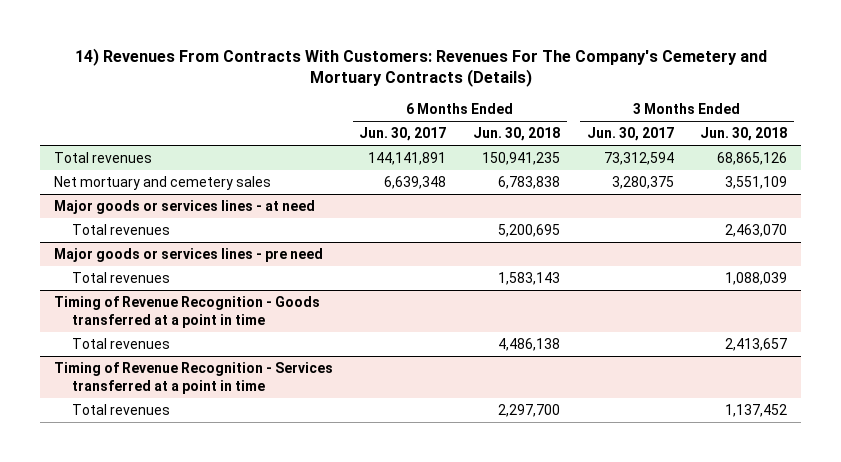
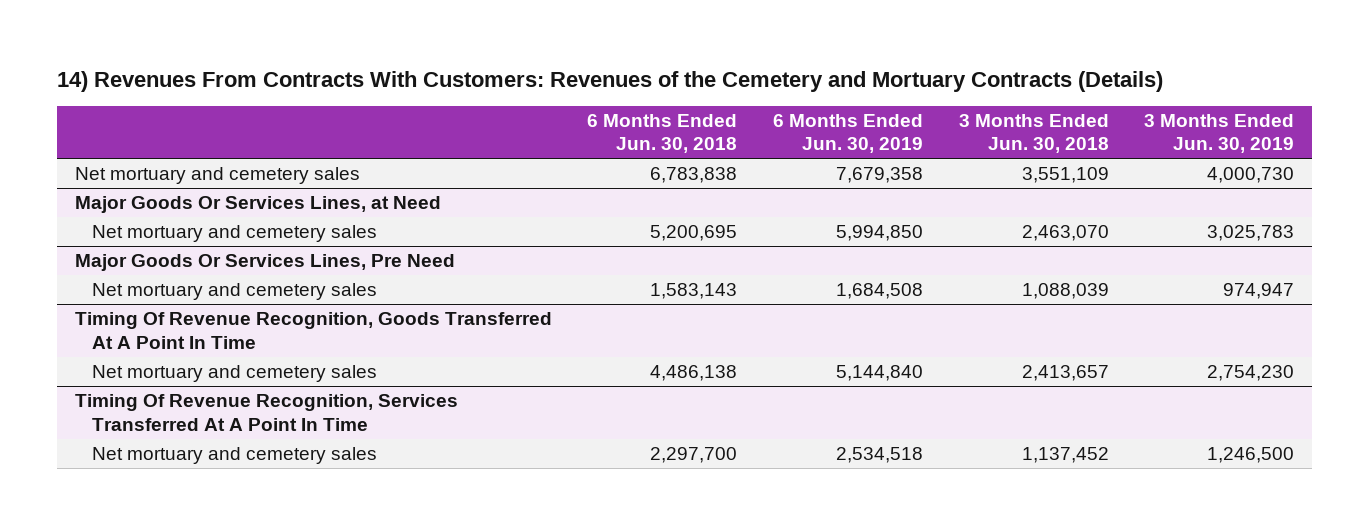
[74,47,767,88] 14) Revenues From Contracts With Customers: Revenues For The Company's Cemetery and Mortuary Contracts (Details) -> [57,70,1164,92] 14) Revenues From Contracts With Customers: Revenues of the Cemetery and Mortuary Contracts (Details)
[359,127,447,142] Jun. 30, 2017 -> none
[586,127,674,142] Jun. 30, 2017 -> none
none -> [773,113,924,154] 6 Months Ended Jun. 30, 2019
none -> [1144,113,1295,154] 3 Months Ended Jun. 30, 2019
[53,152,152,164] Total revenues -> none
[53,200,315,215] Major goods or services lines - at need -> [74,196,441,214] Major Goods Or Services Lines, at Need
[71,224,170,236] Total revenues -> [91,225,377,243] Net mortuary and cemetery sales
[53,248,323,263] Major goods or services lines - pre need -> [74,254,455,272] Major Goods Or Services Lines, Pre Need
[71,272,170,284] Total revenues -> [91,283,377,301] Net mortuary and cemetery sales
[53,296,320,328] Timing of Revenue Recognition - Goods transferred at a point in time -> [74,312,552,349] Timing Of Revenue Recognition, Goods Transferred At A Point In Time
[71,338,170,350] Total revenues -> [91,365,377,383] Net mortuary and cemetery sales
[53,362,333,394] Timing of Revenue Recognition - Services transferred at a point in time -> [74,394,458,431] Timing Of Revenue Recognition, Services Transferred At A Point In Time
[71,404,170,416] Total revenues -> [91,447,377,465] Net mortuary and cemetery sales

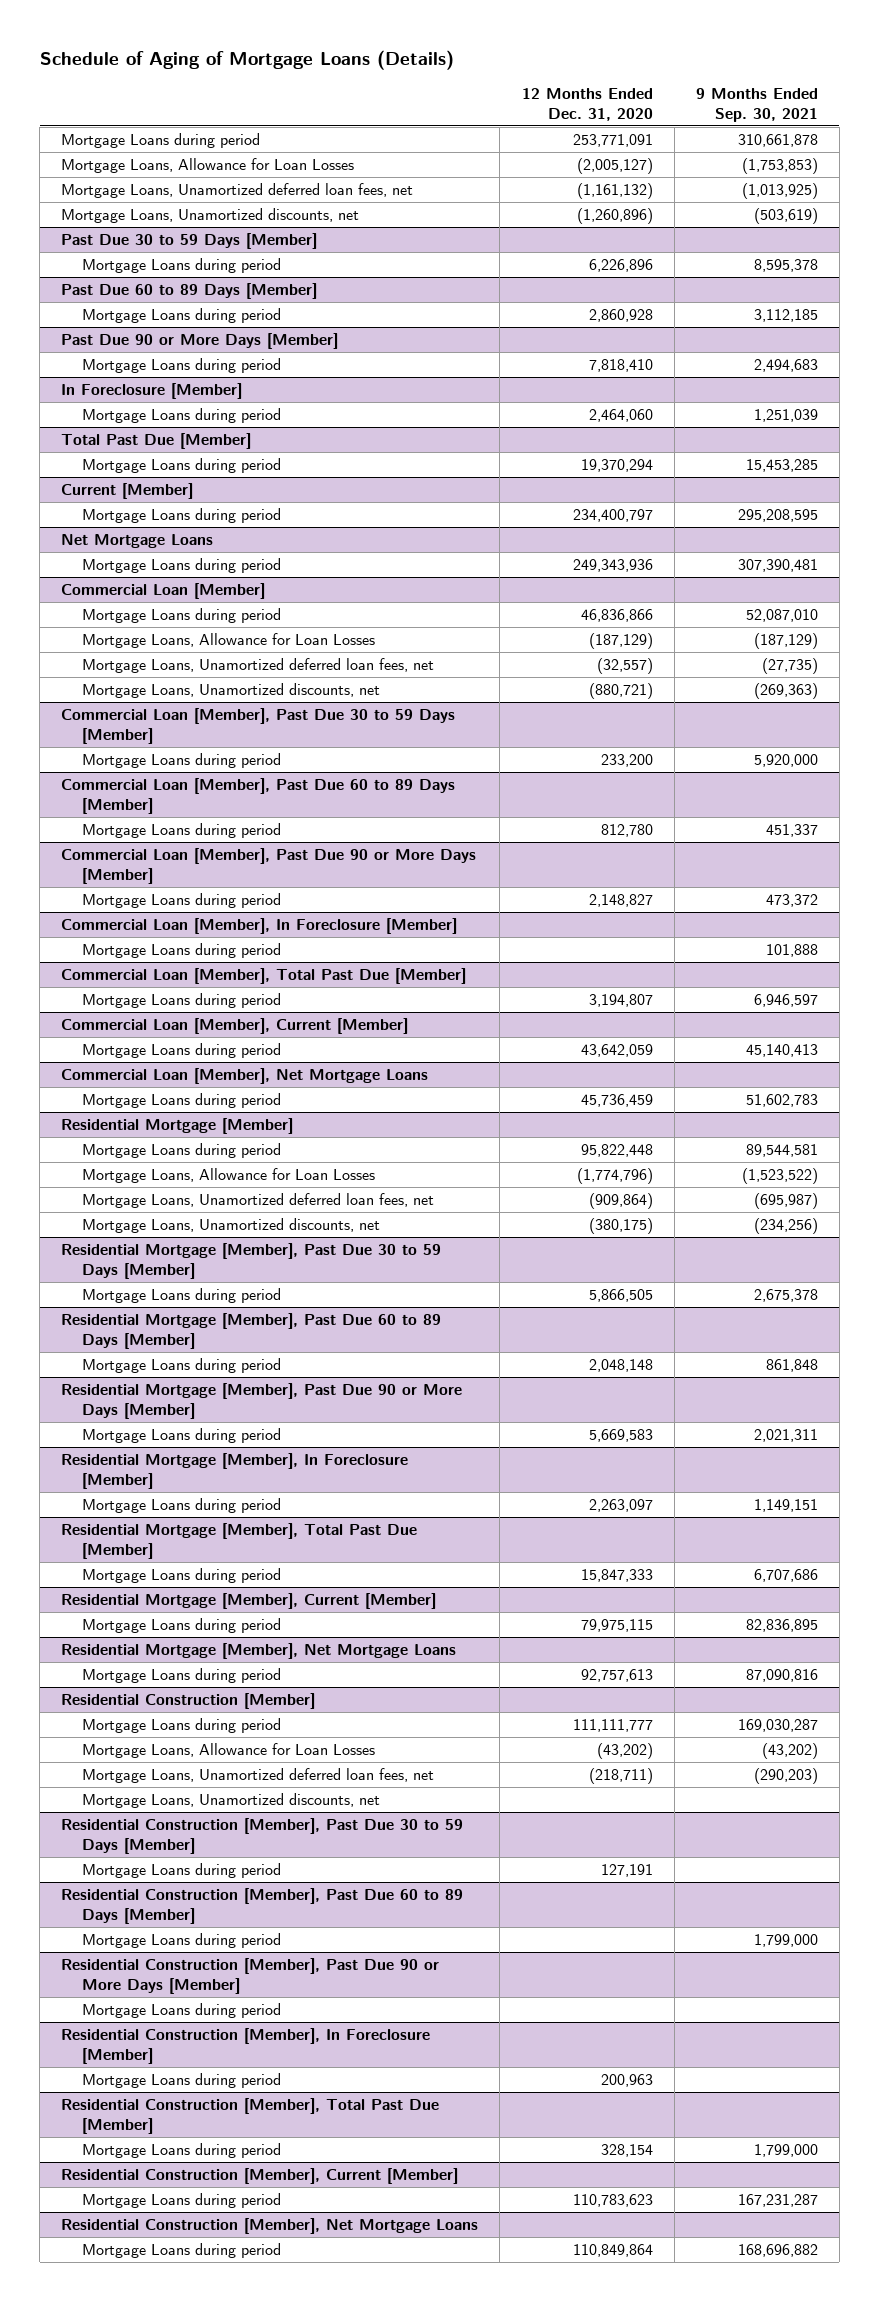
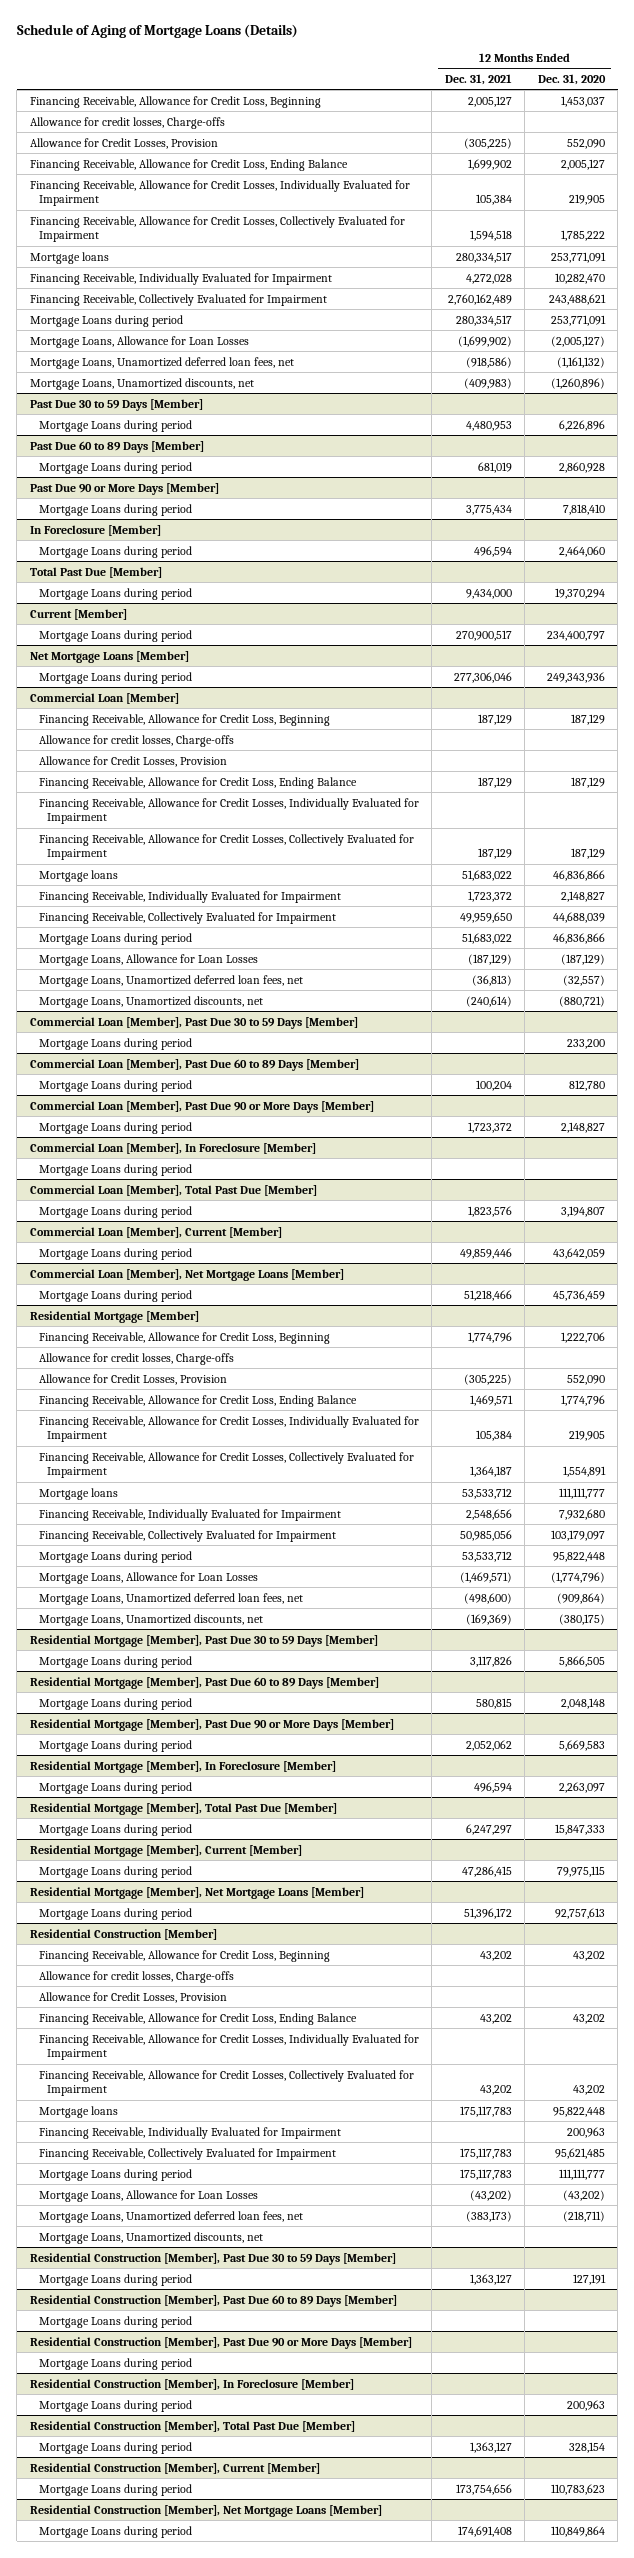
[695,87,818,123] 9 Months Ended Sep. 30, 2021 -> none
none -> [444,73,512,85] Dec. 31, 2021
none -> [29,95,321,108] Financing Receivable, Allowance for Credit Loss, Beginning
none -> [29,116,225,129] Allowance for credit losses, Charge-offs
none -> [29,137,218,149] Allowance for Credit Losses, Provision
none -> [29,158,348,171] Financing Receivable, Allowance for Credit Loss, Ending Balance
none -> [29,179,410,207] Financing Receivable, Allowance for Credit Losses, Individually Evaluated for Impairment
none -> [29,215,405,243] Financing Receivable, Allowance for Credit Losses, Collectively Evaluated for Impairment
none -> [29,251,109,264] Mortgage loans
none -> [29,272,332,285] Financing Receivable, Individually Evaluated for Impairment
none -> [29,293,327,306] Financing Receivable, Collectively Evaluated for Impairment
[61,533,214,548] Net Mortgage Loans -> [29,650,189,663] Net Mortgage Loans [Member]
none -> [38,713,330,726] Financing Receivable, Allowance for Credit Loss, Beginning
none -> [38,734,234,747] Allowance for credit losses, Charge-offs
none -> [38,755,227,767] Allowance for Credit Losses, Provision
none -> [38,776,357,789] Financing Receivable, Allowance for Credit Loss, Ending Balance
none -> [38,797,419,825] Financing Receivable, Allowance for Credit Losses, Individually Evaluated for Impairment
none -> [38,833,414,861] Financing Receivable, Allowance for Credit Losses, Collectively Evaluated for Impairment
none -> [38,869,118,882] Mortgage loans
none -> [38,890,341,903] Financing Receivable, Individually Evaluated for Impairment
none -> [38,911,336,924] Financing Receivable, Collectively Evaluated for Impairment
[61,1067,429,1084] Commercial Loan [Member], Net Mortgage Loans -> [29,1268,344,1281] Commercial Loan [Member], Net Mortgage Loans [Member]
none -> [38,1331,330,1344] Financing Receivable, Allowance for Credit Loss, Beginning
none -> [38,1352,234,1365] Allowance for credit losses, Charge-offs
none -> [38,1373,227,1385] Allowance for Credit Losses, Provision
none -> [38,1394,357,1407] Financing Receivable, Allowance for Credit Loss, Ending Balance
none -> [38,1415,419,1443] Financing Receivable, Allowance for Credit Losses, Individually Evaluated for Impairment
none -> [38,1451,414,1479] Financing Receivable, Allowance for Credit Losses, Collectively Evaluated for Impairment
none -> [38,1487,118,1500] Mortgage loans
none -> [38,1508,341,1521] Financing Receivable, Individually Evaluated for Impairment
none -> [38,1529,336,1542] Financing Receivable, Collectively Evaluated for Impairment
[61,1642,457,1659] Residential Mortgage [Member], Net Mortgage Loans -> [29,1886,364,1899] Residential Mortgage [Member], Net Mortgage Loans [Member]
none -> [38,1949,330,1962] Financing Receivable, Allowance for Credit Loss, Beginning
none -> [38,1970,234,1983] Allowance for credit losses, Charge-offs
none -> [38,1991,227,2003] Allowance for Credit Losses, Provision
none -> [38,2012,357,2025] Financing Receivable, Allowance for Credit Loss, Ending Balance
none -> [38,2033,419,2061] Financing Receivable, Allowance for Credit Losses, Individually Evaluated for Impairment
none -> [38,2069,414,2097] Financing Receivable, Allowance for Credit Losses, Collectively Evaluated for Impairment
none -> [38,2105,118,2118] Mortgage loans
none -> [38,2126,341,2139] Financing Receivable, Individually Evaluated for Impairment
none -> [38,2147,336,2160] Financing Receivable, Collectively Evaluated for Impairment
[61,2217,479,2234] Residential Construction [Member], Net Mortgage Loans -> [29,2504,382,2517] Residential Construction [Member], Net Mortgage Loans [Member]

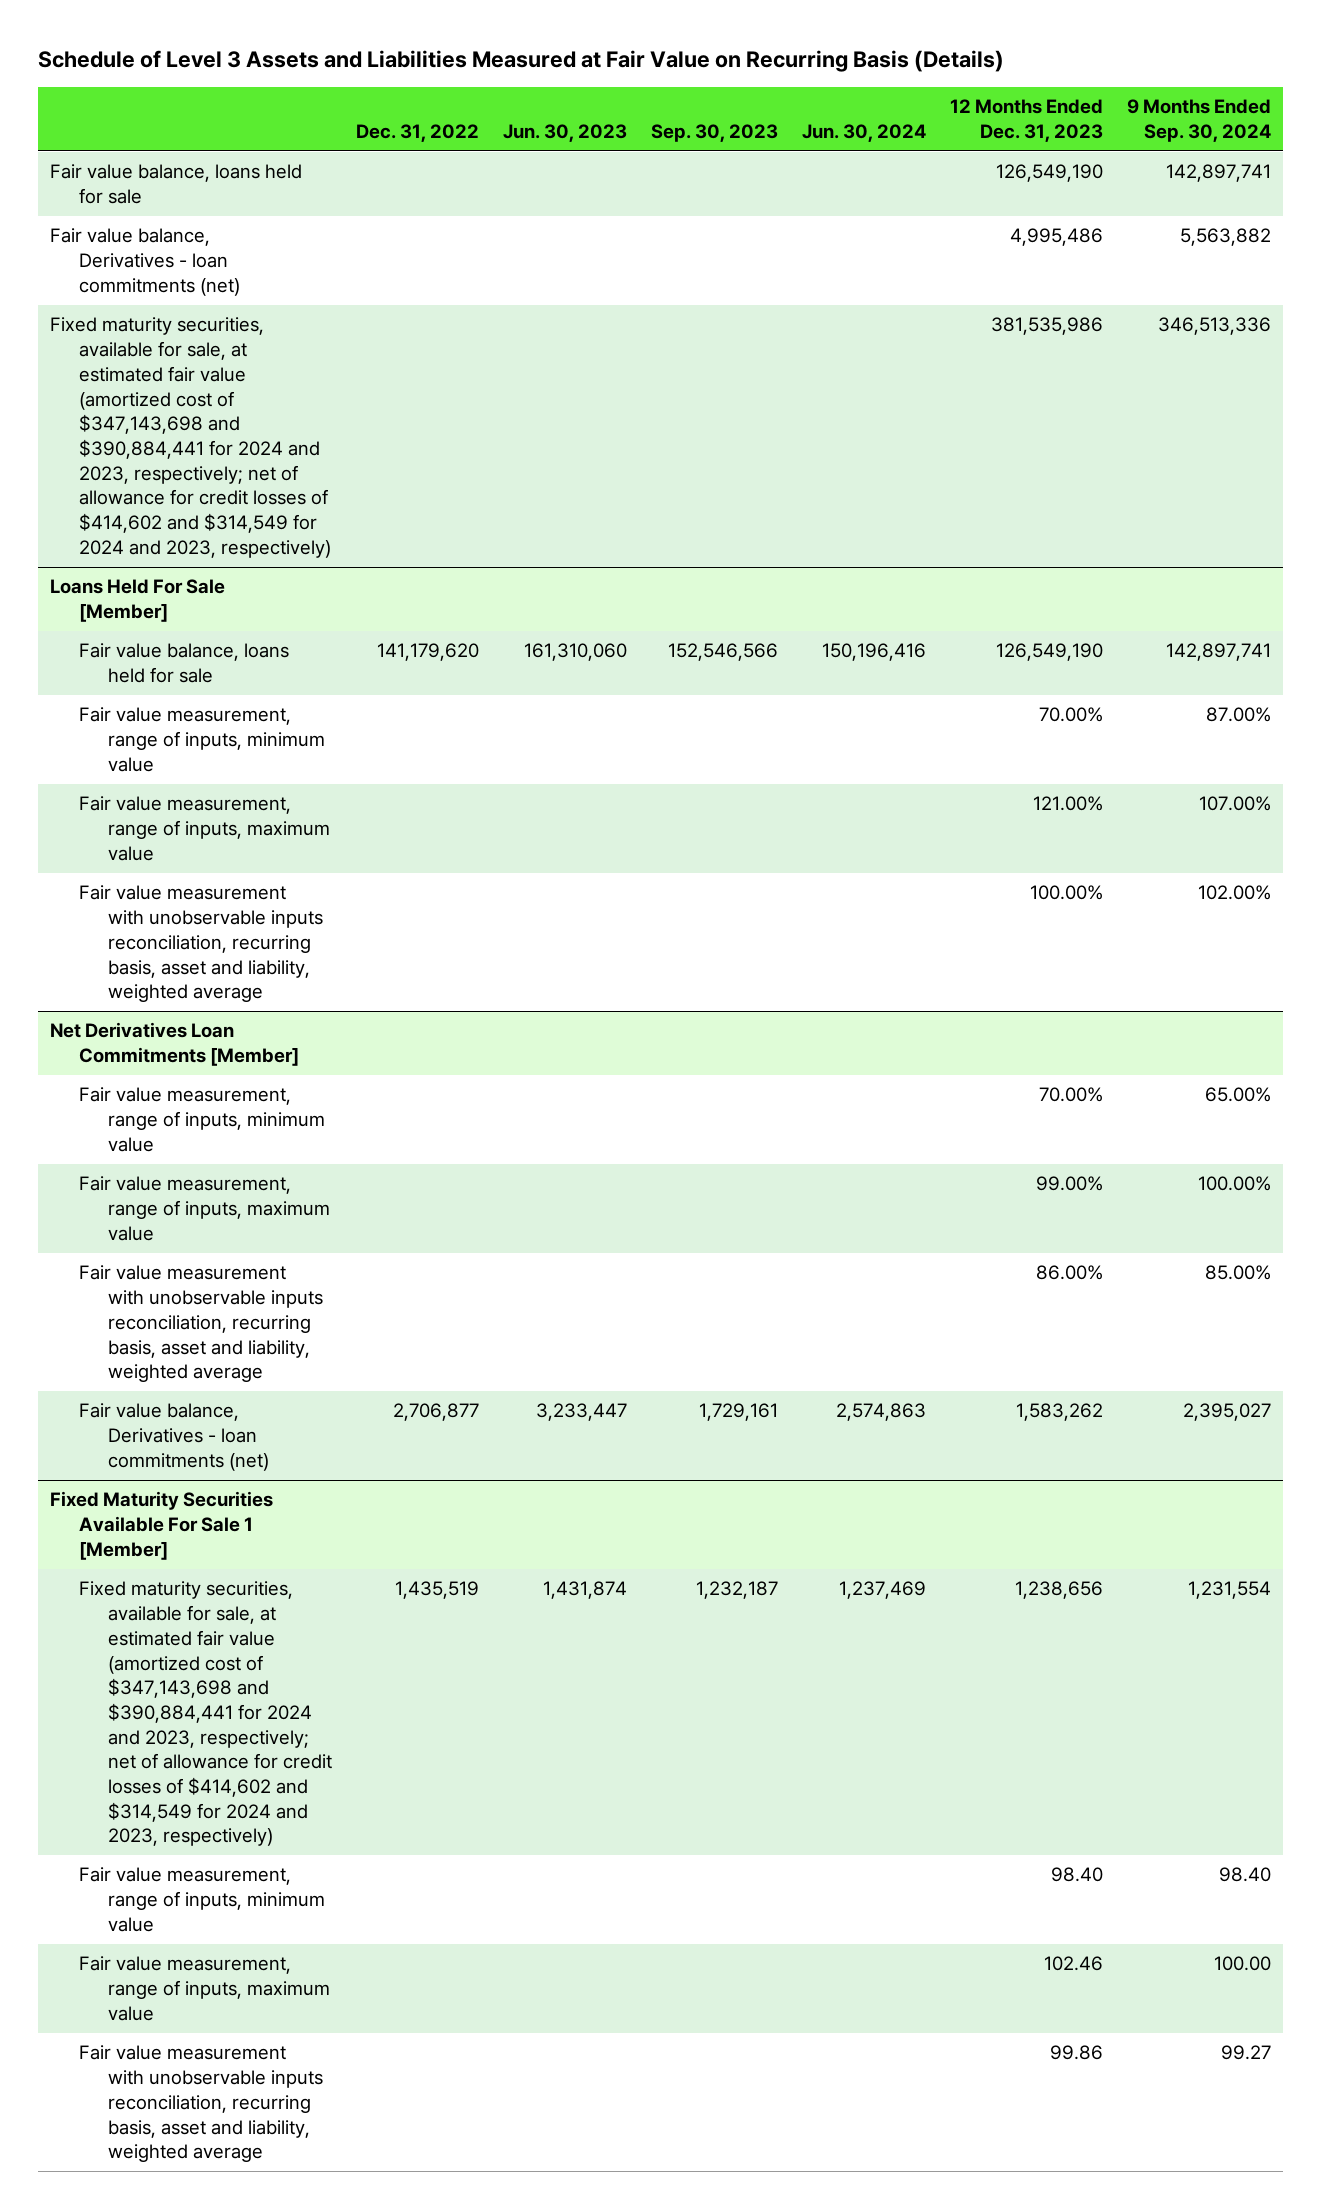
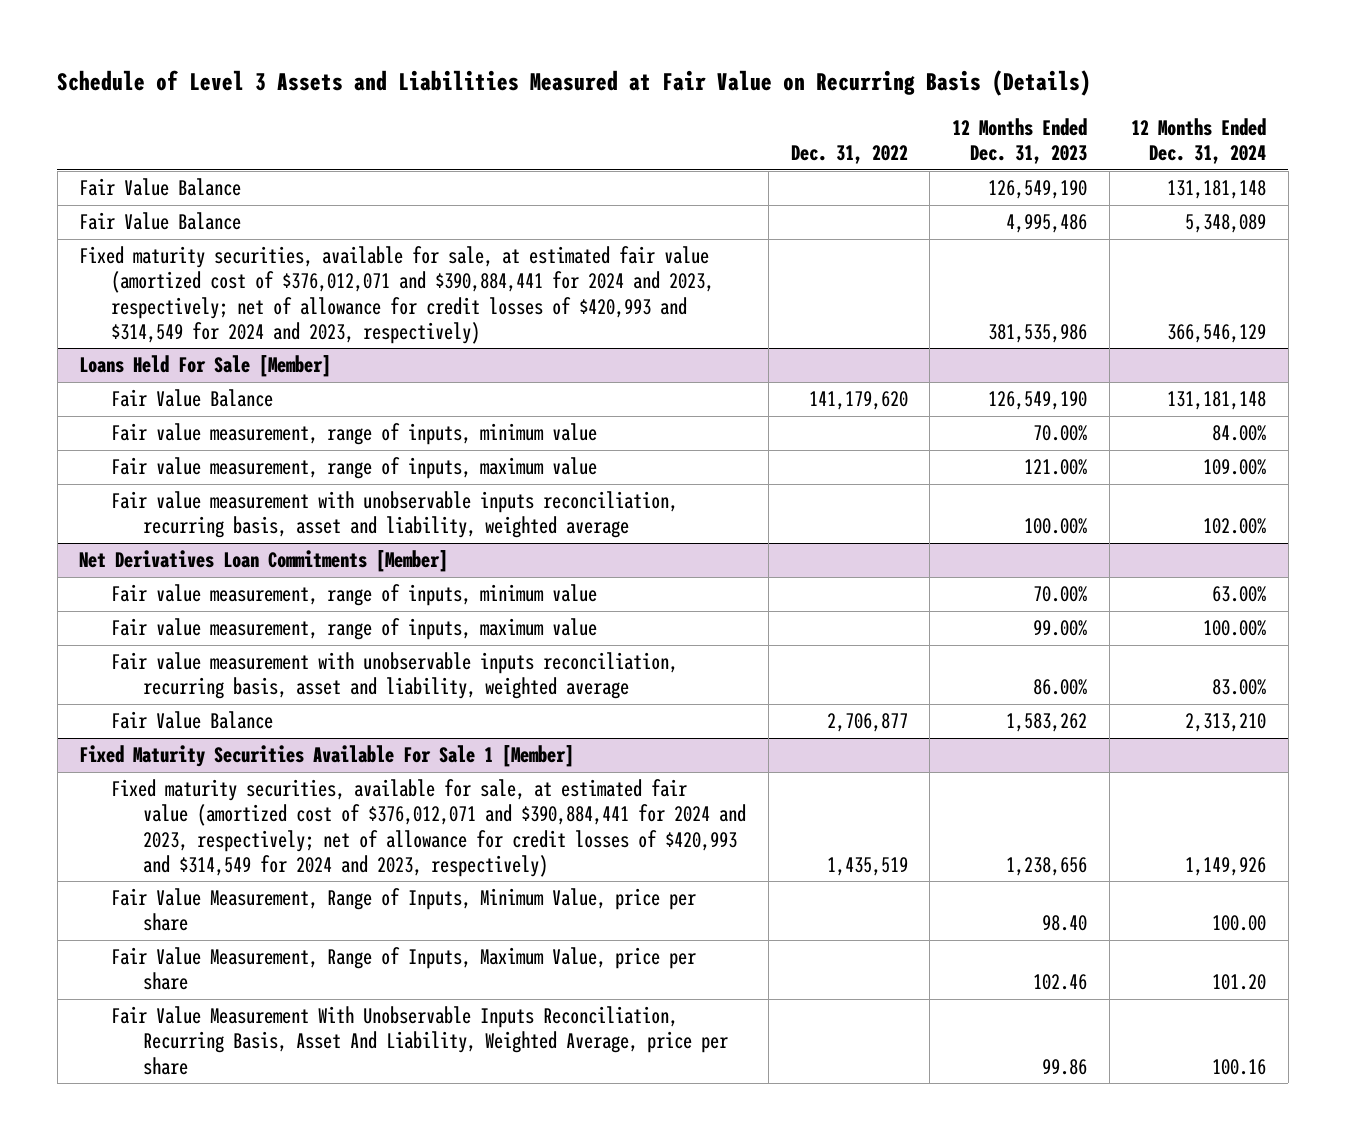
[502,123,627,142] Jun. 30, 2023 -> none
[650,123,778,142] Sep. 30, 2023 -> none
[801,123,926,142] Jun. 30, 2024 -> none
[1126,98,1271,142] 9 Months Ended Sep. 30, 2024 -> none
none -> [1131,117,1267,165] 12 Months Ended Dec. 31, 2024
[49,164,302,205] Fair value balance, loans held for sale -> [79,178,242,197] Fair Value Balance
[49,228,240,296] Fair value balance, Derivatives - loan commitments (net) -> [79,212,242,231] Fair Value Balance
[49,317,331,558] Fixed maturity securities, available for sale, at estimated fair value (amortized cost of $347,143,698 and $390,884,441 for 2024 and 2023, respectively; net of allowance for credit losses of $414,602 and $314,549 for 2024 and 2023, respectively) -> [79,246,715,344] Fixed maturity securities, available for sale, at estimated fair value (amortized cost of $376,012,071 and $390,884,441 for 2024 and 2023, respectively; net of allowance for credit losses of $420,993 and $314,549 for 2024 and 2023, respectively)
[78,643,289,684] Fair value balance, loans held for sale -> [111,389,274,408] Fair Value Balance
[78,1403,269,1471] Fair value balance, Derivatives - loan commitments (net) -> [111,711,274,730] Fair Value Balance
[78,1581,332,1847] Fixed maturity securities, available for sale, at estimated fair value (amortized cost of $347,143,698 and $390,884,441 for 2024 and 2023, respectively; net of allowance for credit losses of $414,602 and $314,549 for 2024 and 2023, respectively) -> [111,779,747,877] Fixed maturity securities, available for sale, at estimated fair value (amortized cost of $376,012,071 and $390,884,441 for 2024 and 2023, respectively; net of allowance for credit losses of $420,993 and $314,549 for 2024 and 2023, respectively)
[78,1867,325,1932] Fair value measurement, range of inputs, minimum value -> [111,888,697,932] Fair Value Measurement, Range of Inputs, Minimum Value, price per share
[78,1956,330,2021] Fair value measurement, range of inputs, maximum value -> [111,947,697,991] Fair Value Measurement, Range of Inputs, Maximum Value, price per share
[78,2045,323,2163] Fair value measurement with unobservable inputs reconciliation, recurring basis, asset and liability, weighted average -> [111,1006,729,1075] Fair Value Measurement With Unobservable Inputs Reconciliation, Recurring Basis, Asset And Liability, Weighted Average, price per share

